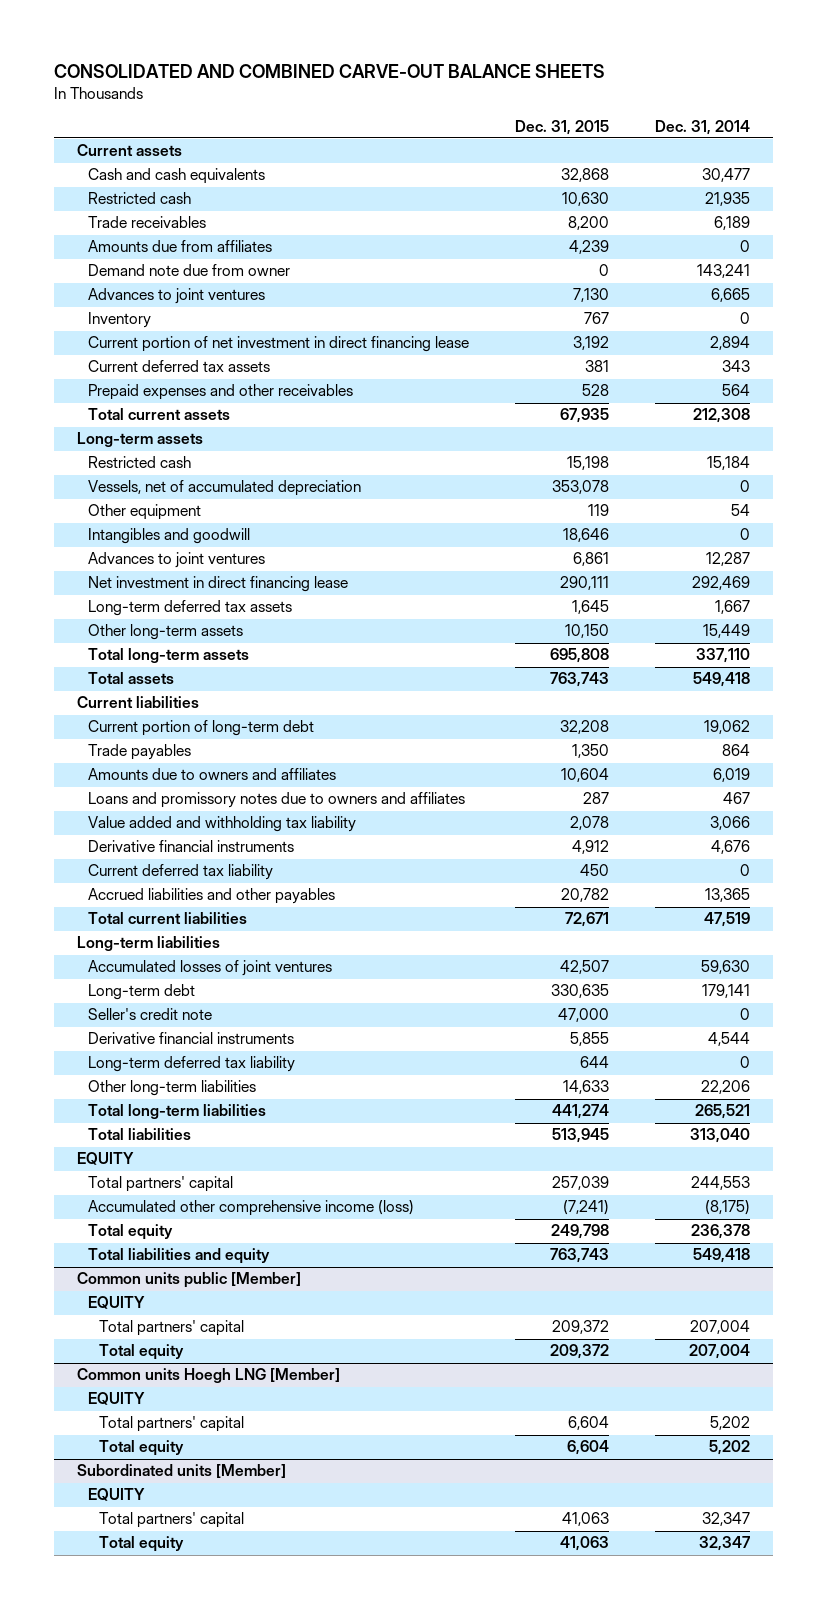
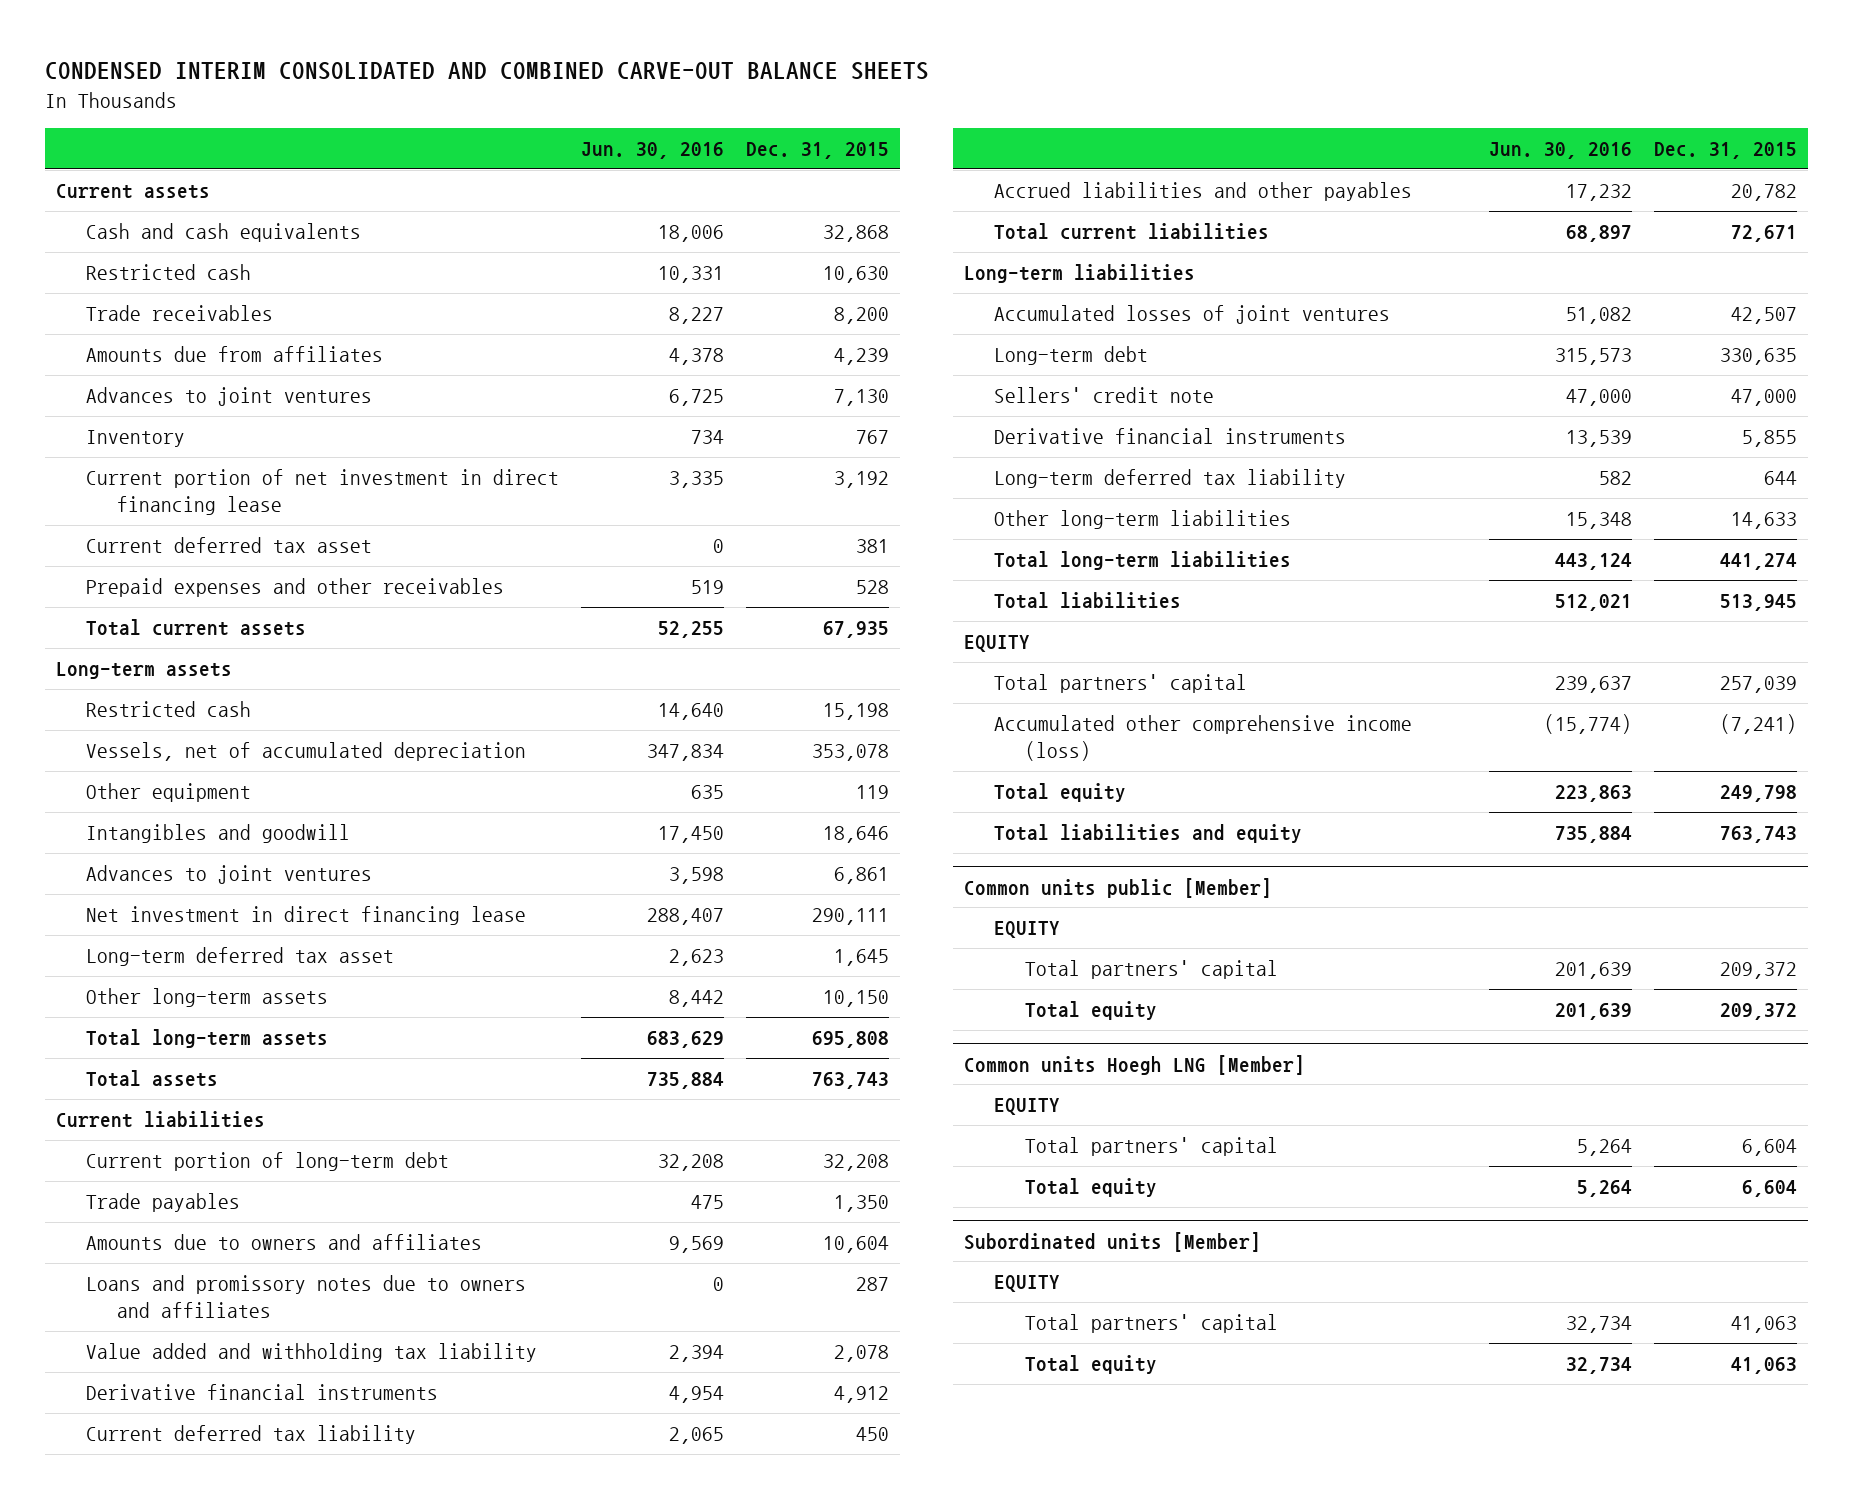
[53,63,605,78] CONSOLIDATED AND COMBINED CARVE-OUT BALANCE SHEETS -> [45,62,930,81] CONDENSED INTERIM CONSOLIDATED AND COMBINED CARVE-OUT BALANCE SHEETS
[654,119,750,135] Dec. 31, 2014 -> none
none -> [581,142,725,160] Jun. 30, 2016
[87,264,290,277] Demand note due from owner -> none
[87,360,270,373] Current deferred tax assets -> [86,537,373,554] Current deferred tax asset
[87,600,292,617] Long-term deferred tax assets -> [86,947,395,967] Long-term deferred tax asset
[87,1008,212,1021] Seller's credit note -> [994,387,1215,404] Sellers' credit note

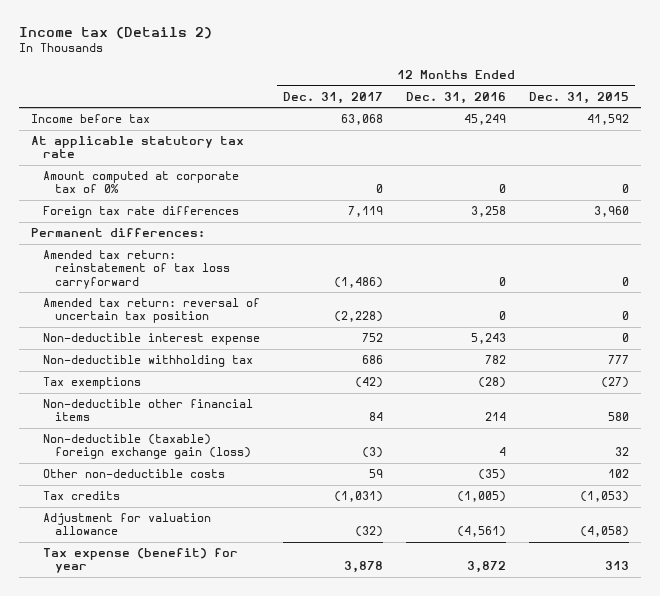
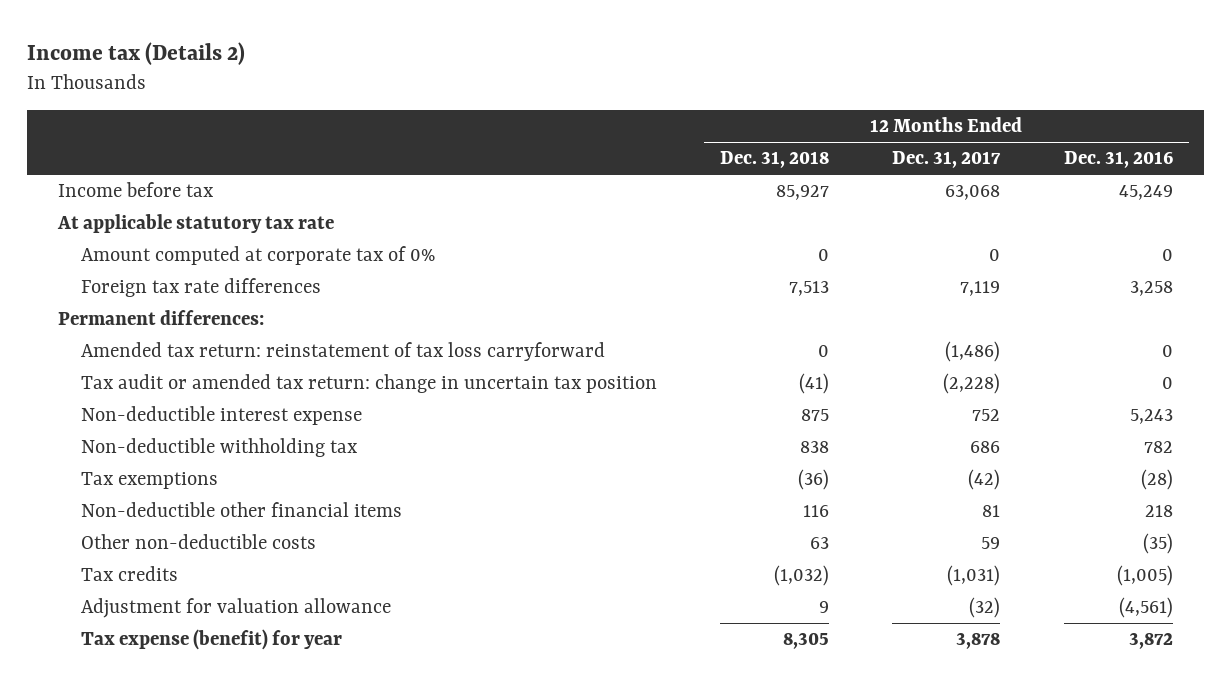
[529,91,630,104] Dec. 31, 2015 -> none
none -> [720,151,830,169] Dec. 31, 2018
[43,298,261,324] Amended tax return: reversal of uncertain tax position -> [81,374,658,394] Tax audit or amended tax return: change in uncertain tax position
[43,434,252,460] Non-deductible (taxable) foreign exchange gain (loss) -> none
[369,412,384,422] 84 -> [982,505,1001,518] 81
[485,412,507,422] 214 -> [1144,505,1173,518] 218

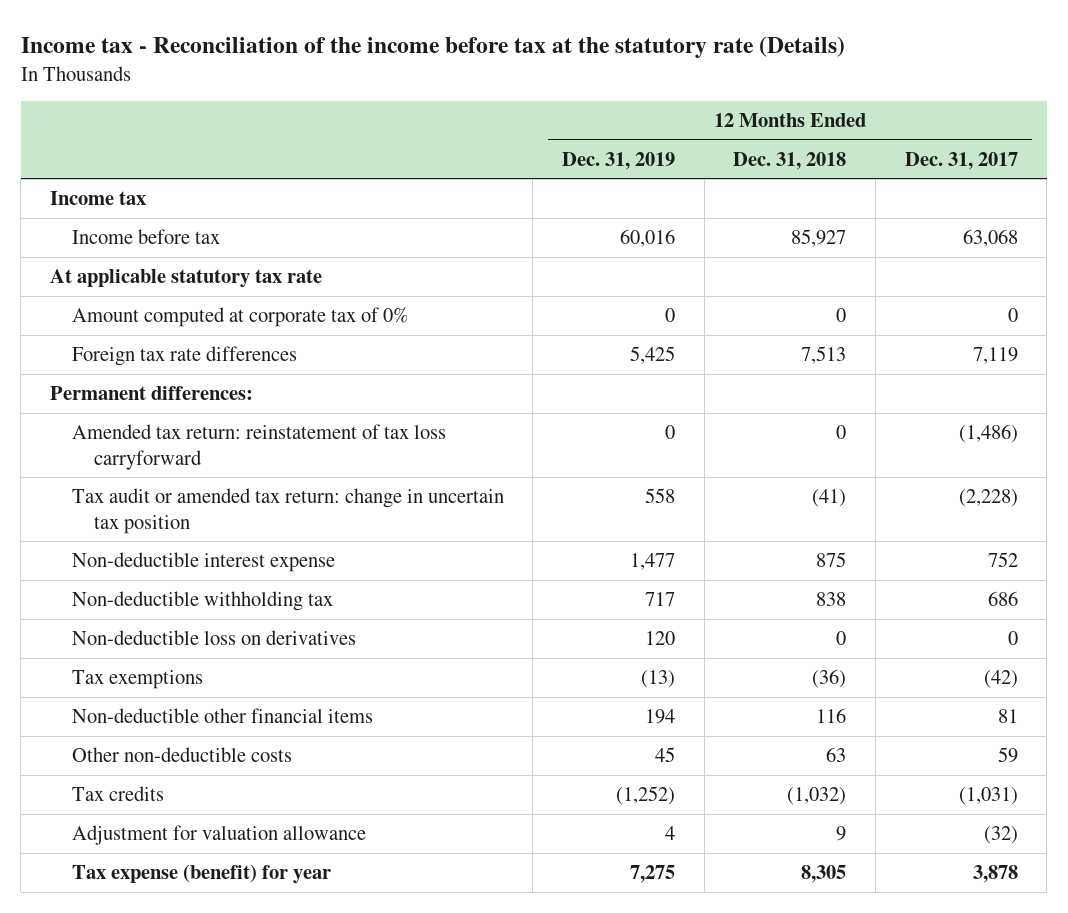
[26,41,245,65] Income tax (Details 2) -> [20,35,845,58] Income tax - Reconciliation of the income before tax at the statutory rate (Details)
[1063,151,1173,169] Dec. 31, 2016 -> none
none -> [562,151,676,170] Dec. 31, 2019
none -> [50,191,147,206] Income tax
none -> [71,630,356,646] Non-deductible loss on derivatives

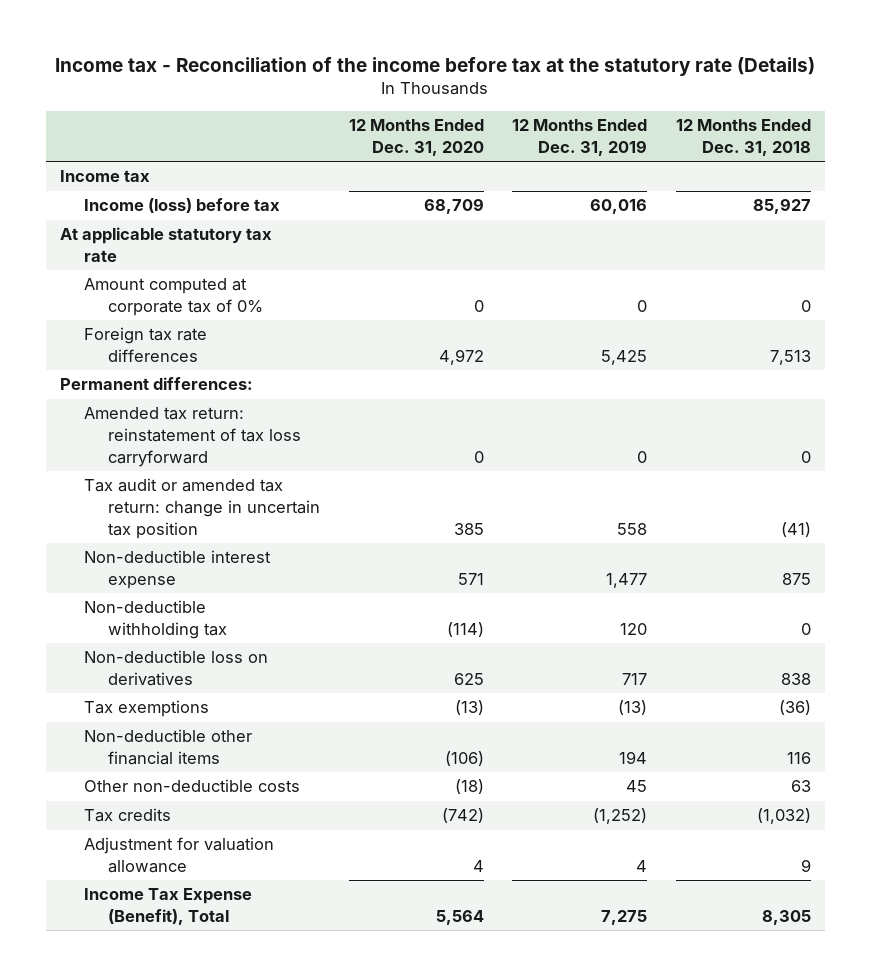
[904,151,1018,170] Dec. 31, 2017 -> none
none -> [348,119,484,156] 12 Months Ended Dec. 31, 2020
[71,229,220,245] Income before tax -> [84,198,281,214] Income (loss) before tax
[645,592,676,607] 717 -> [620,622,648,635] 120
[816,592,847,607] 838 -> [800,622,811,635] 0
[645,631,676,646] 120 -> [622,672,648,685] 717
[836,631,847,646] 0 -> [780,672,811,685] 838
[71,864,331,885] Tax expense (benefit) for year -> [84,888,253,925] Income Tax Expense (Benefit), Total

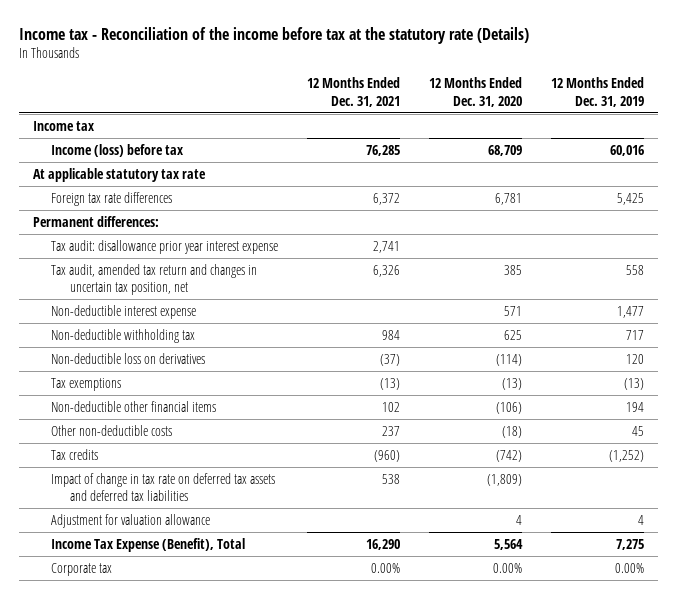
[675,119,811,156] 12 Months Ended Dec. 31, 2018 -> none
none -> [307,77,401,107] 12 Months Ended Dec. 31, 2021
[84,278,264,316] Amount computed at corporate tax of 0% -> none
[438,348,484,365] 4,972 -> [495,192,523,205] 6,781
[84,407,302,467] Amended tax return: reinstatement of tax loss carryforward -> none
none -> [51,239,279,254] Tax audit: disallowance prior year interest expense
[84,478,321,539] Tax audit or amended tax return: change in uncertain tax position -> [51,263,258,296] Tax audit, amended tax return and changes in uncertain tax position, net
[446,621,484,637] (114) -> [504,329,523,340] 625
[620,622,648,635] 120 -> [626,329,645,340] 717
[453,672,484,685] 625 -> [496,353,523,366] (114)
[622,672,648,685] 717 -> [626,353,645,364] 120
none -> [51,472,276,502] Impact of change in tax rate on deferred tax assets and deferred tax liabilities
none -> [51,562,113,576] Corporate tax

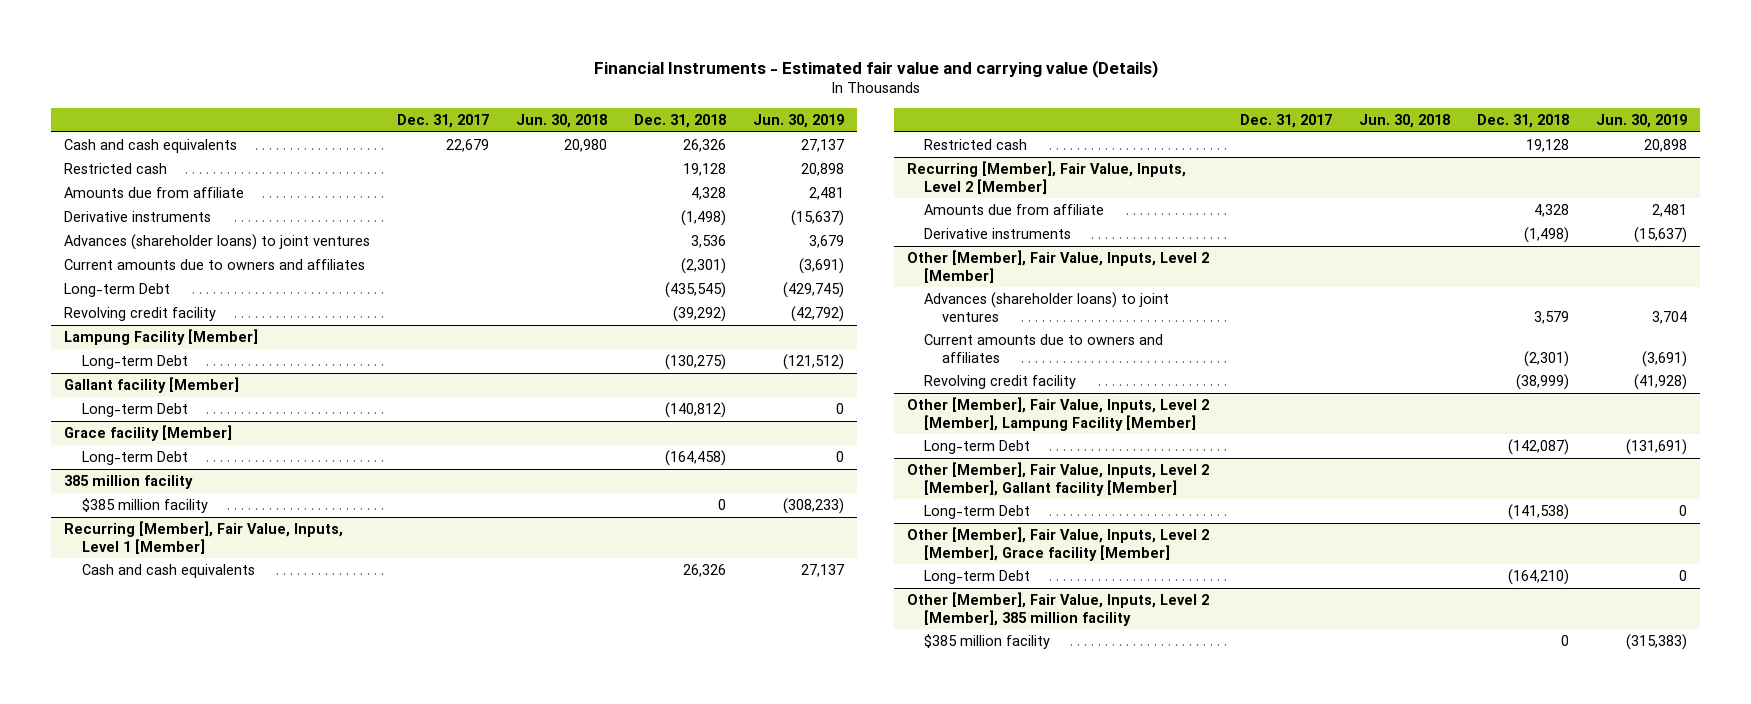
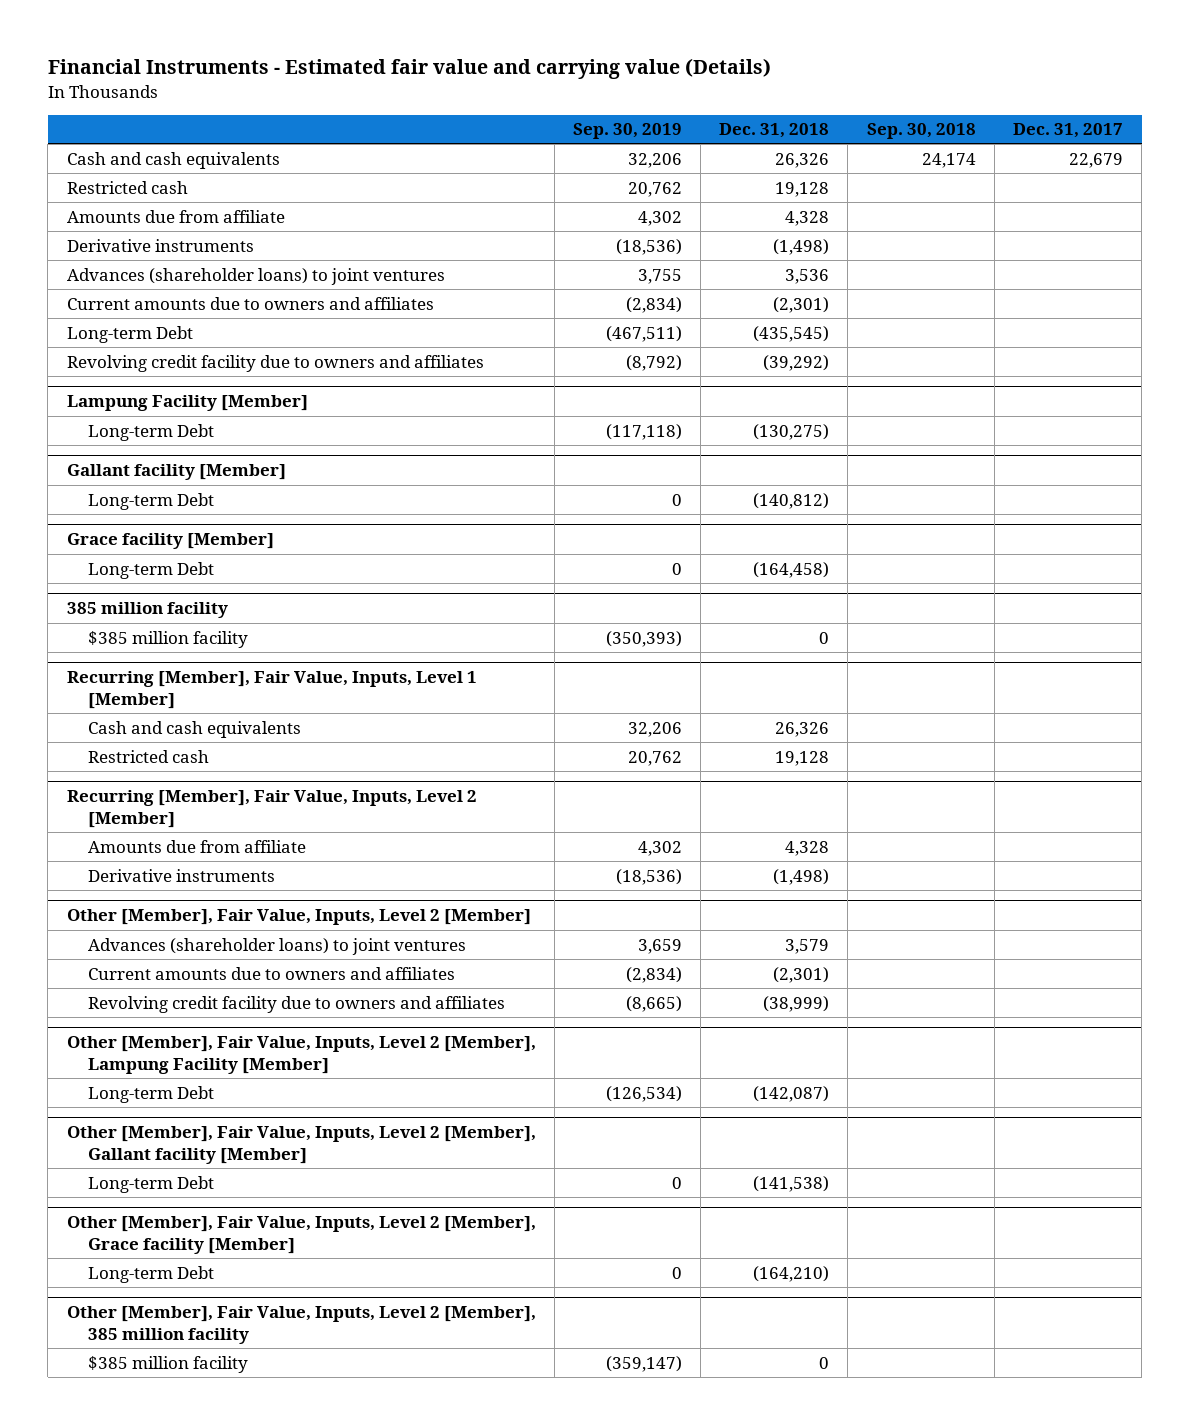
[516,113,608,128] Jun. 30, 2018 -> none
[752,113,844,128] Jun. 30, 2019 -> none
none -> [572,123,682,140] Sep. 30, 2019
none -> [866,123,976,140] Sep. 30, 2018
[64,307,217,322] Revolving credit facility -> [66,354,484,372] Revolving credit facility due to owners and affiliates
[924,375,1077,390] Revolving credit facility -> [88,995,506,1013] Revolving credit facility due to owners and affiliates

